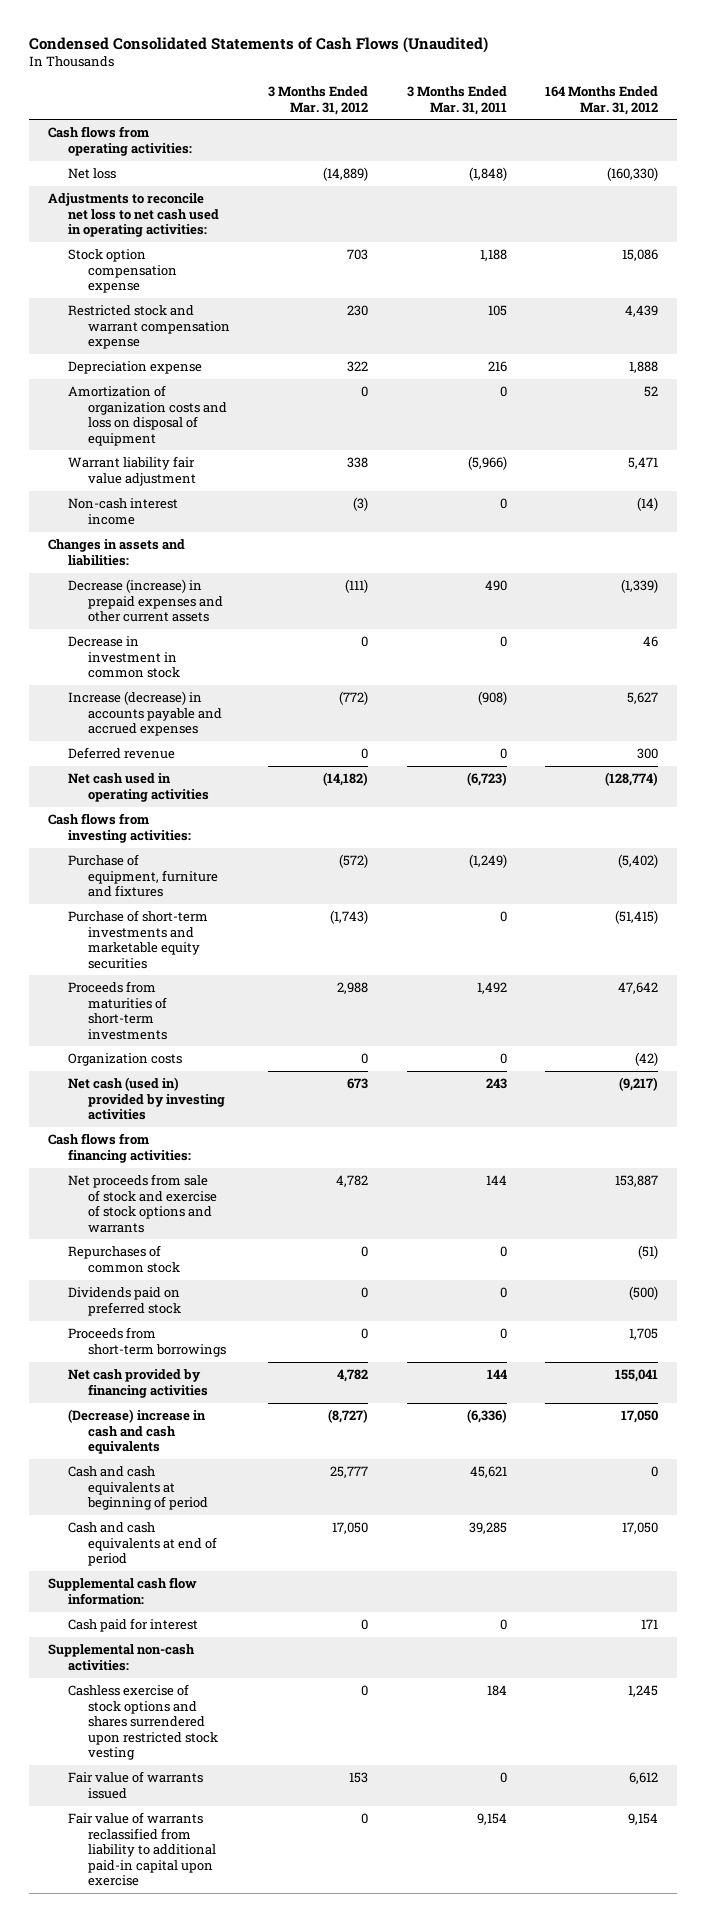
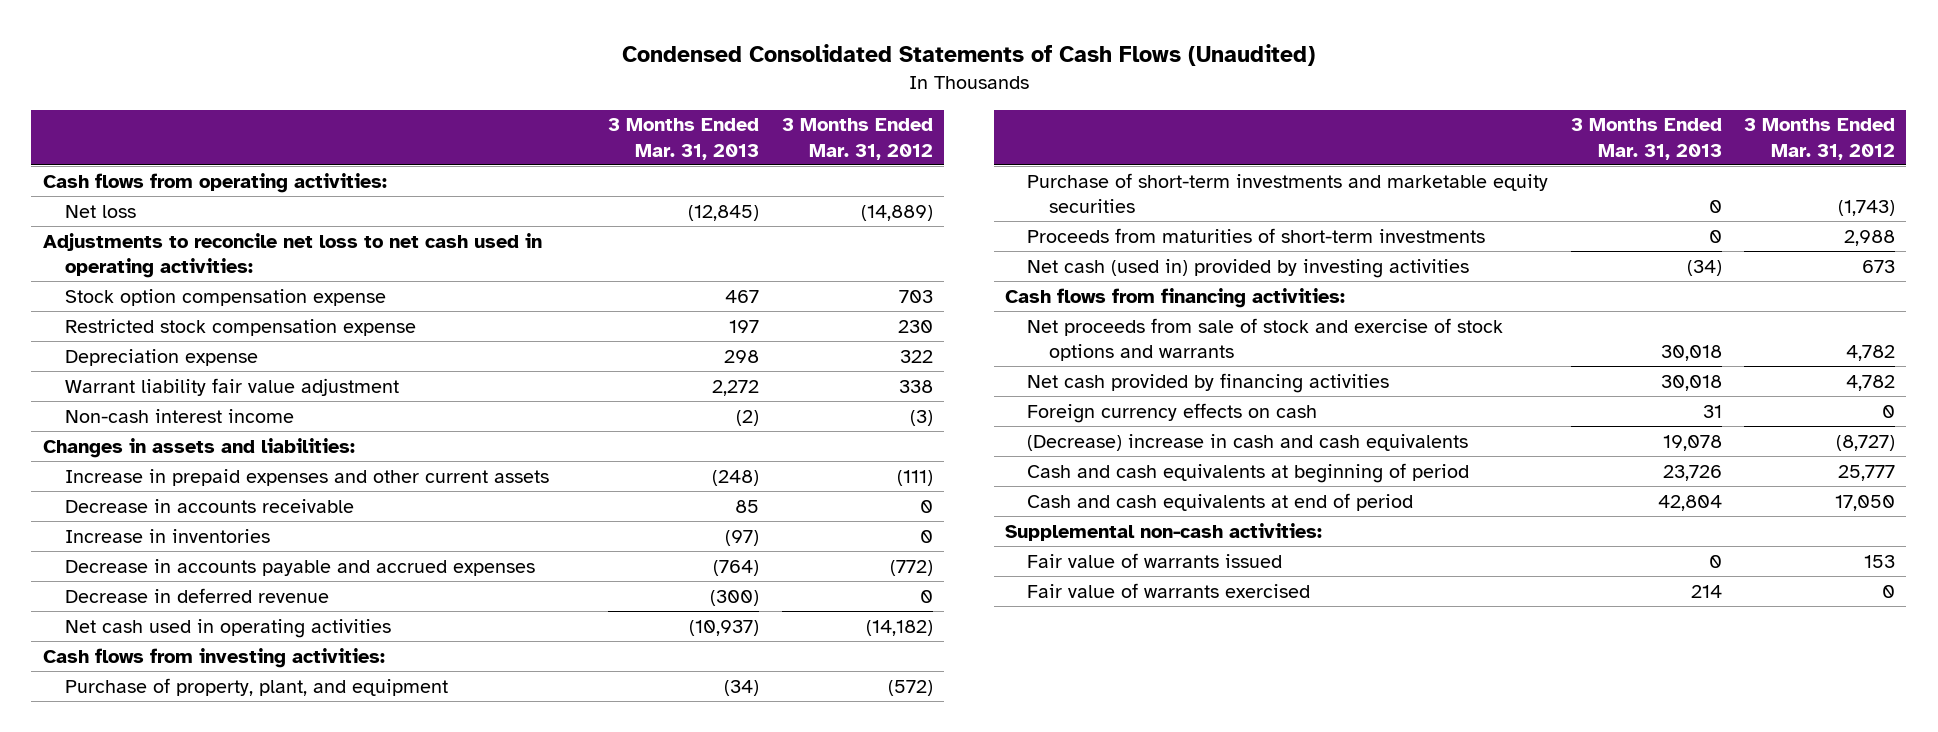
[406,86,507,115] 3 Months Ended Mar. 31, 2011 -> none
[545,86,659,115] 164 Months Ended Mar. 31, 2012 -> none
none -> [608,118,760,160] 3 Months Ended Mar. 31, 2013
[67,305,230,350] Restricted stock and warrant compensation expense -> [64,318,416,336] Restricted stock compensation expense
[67,385,227,446] Amortization of organization costs and loss on disposal of equipment -> none
[67,636,180,679] Decrease in investment in common stock -> none
[67,579,223,623] Decrease (increase) in prepaid expenses and other current assets -> [64,468,549,486] Increase in prepaid expenses and other current assets
none -> [64,498,354,513] Decrease in accounts receivable
none -> [64,528,270,543] Increase in inventories
[67,691,222,737] Increase (decrease) in accounts payable and accrued expenses -> [64,558,535,576] Decrease in accounts payable and accrued expenses
[67,747,175,760] Deferred revenue -> [64,587,329,603] Decrease in deferred revenue
[67,854,218,898] Purchase of equipment, furniture and fixtures -> [64,677,448,696] Purchase of property, plant, and equipment
[67,1053,182,1067] Organization costs -> none
[67,1245,180,1273] Repurchases of common stock -> none
[67,1287,181,1316] Dividends paid on preferred stock -> none
[67,1327,226,1357] Proceeds from short-term borrowings -> none
none -> [1027,402,1318,423] Foreign currency effects on cash
[47,1577,197,1605] Supplemental cash flow information: -> none
[67,1618,198,1633] Cash paid for interest -> none
[67,1684,218,1761] Cashless exercise of stock options and shares surrendered upon restricted stock vesting -> none
[67,1812,216,1887] Fair value of warrants reclassified from liability to additional paid-in capital upon exercise -> [1027,582,1311,598] Fair value of warrants exercised

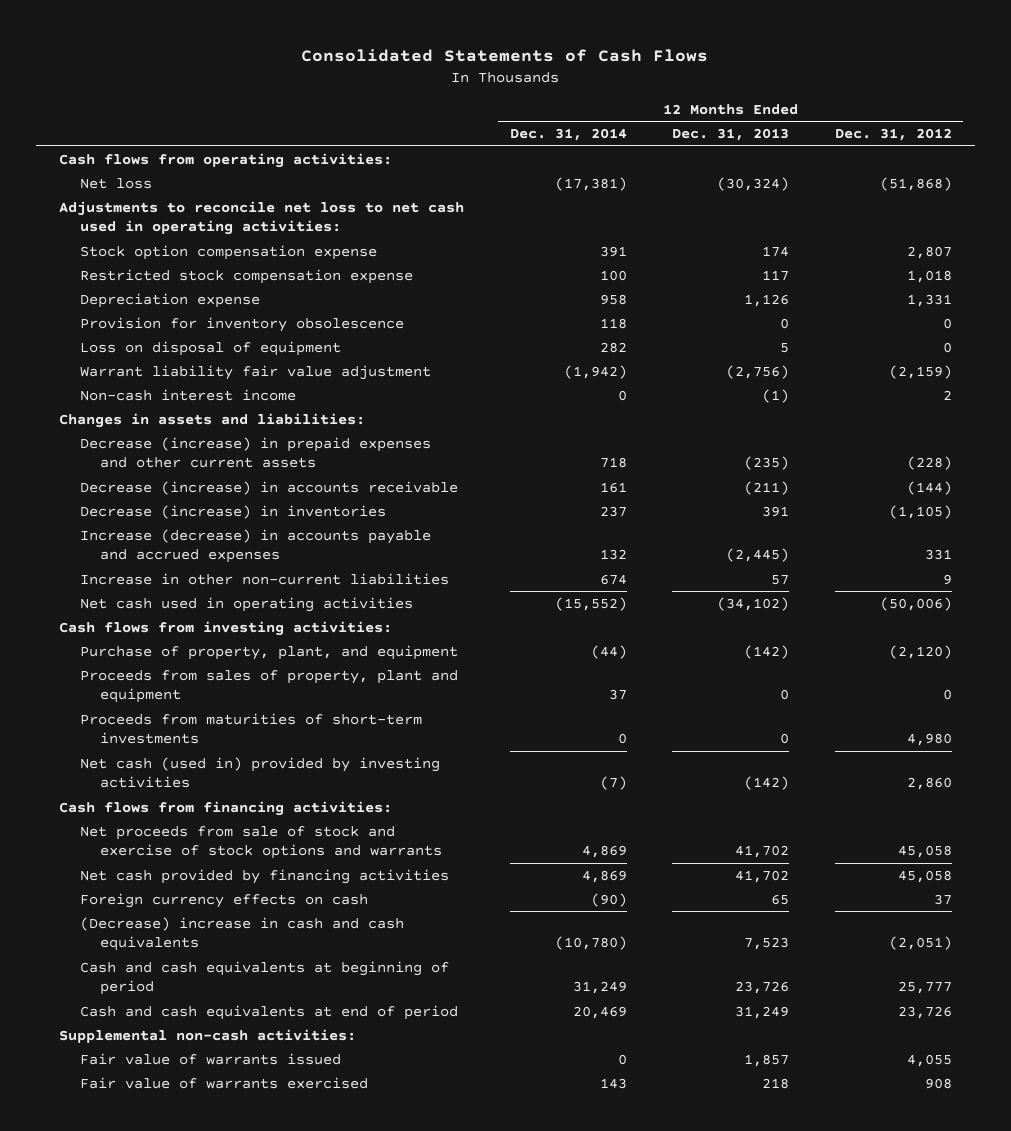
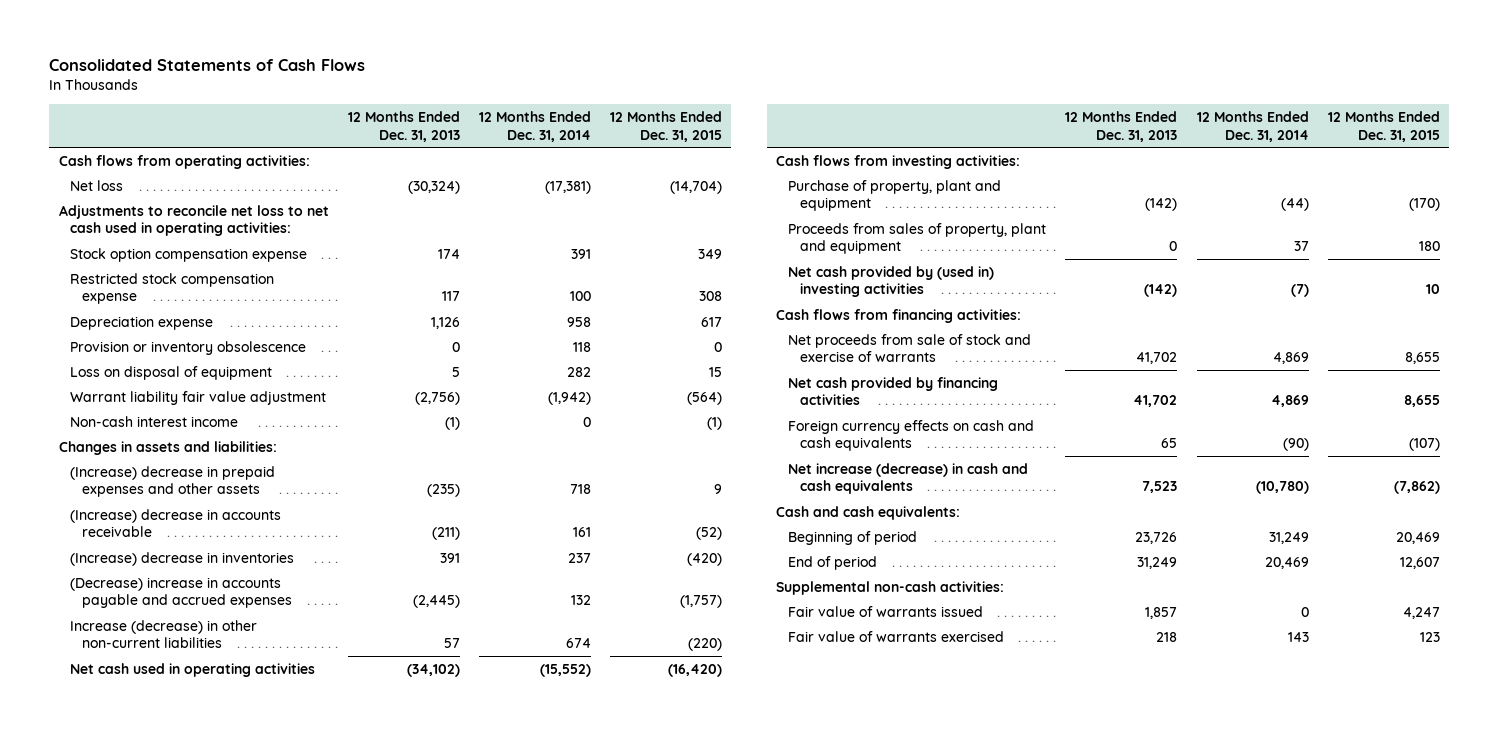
[834,128,952,142] Dec. 31, 2012 -> none
none -> [609,111,722,142] 12 Months Ended Dec. 31, 2015
[79,316,404,332] Provision for inventory obsolescence -> [70,340,307,355] Provision or inventory obsolescence
[79,436,431,469] Decrease (increase) in prepaid expenses and other current assets -> [70,465,276,498] (Increase) decrease in prepaid expenses and other assets
[79,480,458,495] Decrease (increase) in accounts receivable -> [70,508,282,538] (Increase) decrease in accounts receivable
[79,504,386,519] Decrease (increase) in inventories -> [70,551,295,566] (Increase) decrease in inventories
[79,528,431,564] Increase (decrease) in accounts payable and accrued expenses -> [70,576,293,609] (Decrease) increase in accounts payable and accrued expenses
[79,572,449,585] Increase in other non-current liabilities -> [70,619,258,649] Increase (decrease) in other non-current liabilities
[79,644,458,660] Purchase of property, plant, and equipment -> [788,179,1002,212] Purchase of property, plant and equipment
[79,712,422,745] Proceeds from maturities of short-term investments -> none
[79,756,440,789] Net cash (used in) provided by investing activities -> [788,265,995,298] Net cash provided by (used in) investing activities
[79,825,443,860] Net proceeds from sale of stock and exercise of stock options and warrants -> [788,333,1032,363] Net proceeds from sale of stock and exercise of warrants
[79,892,368,908] Foreign currency effects on cash -> [788,419,1035,452] Foreign currency effects on cash and cash equivalents
[79,916,404,952] (Decrease) increase in cash and cash equivalents -> [788,462,1029,495] Net increase (decrease) in cash and cash equivalents
none -> [776,505,961,520] Cash and cash equivalents:
[79,960,449,996] Cash and cash equivalents at beginning of period -> [788,530,918,545] Beginning of period
[79,1004,458,1020] Cash and cash equivalents at end of period -> [788,555,878,570] End of period

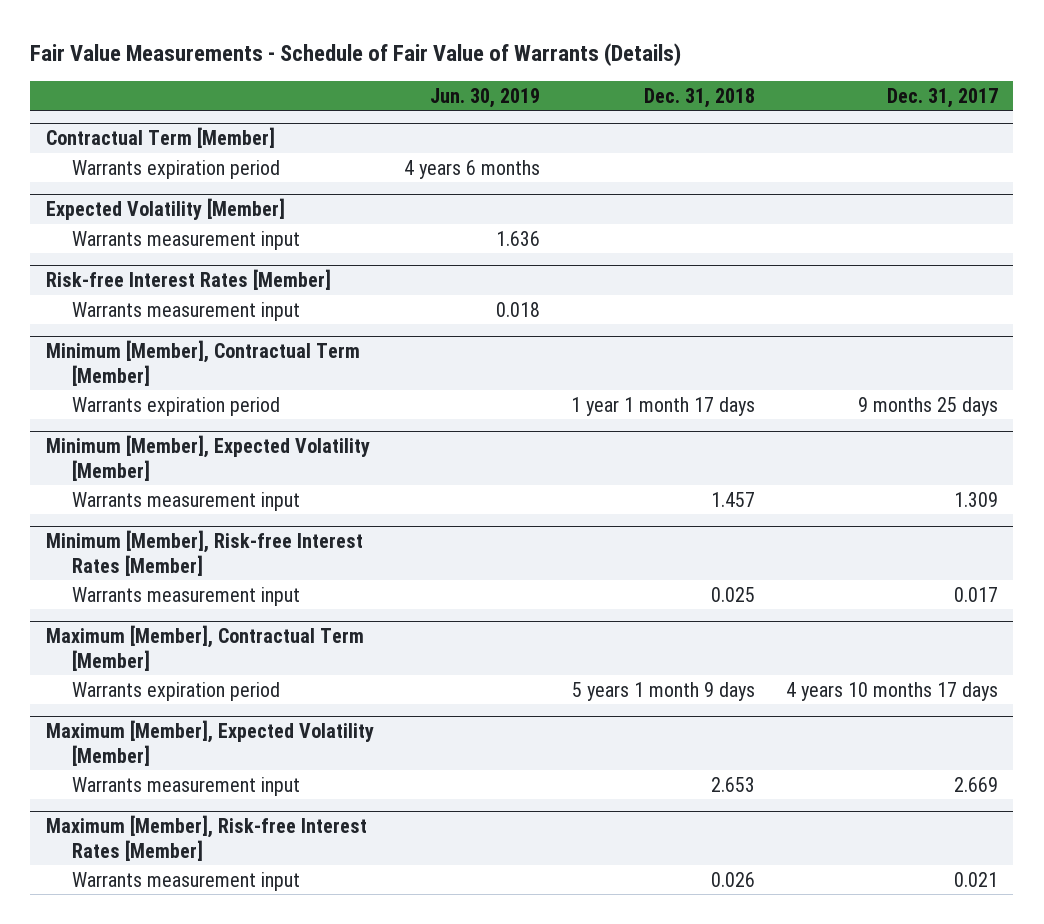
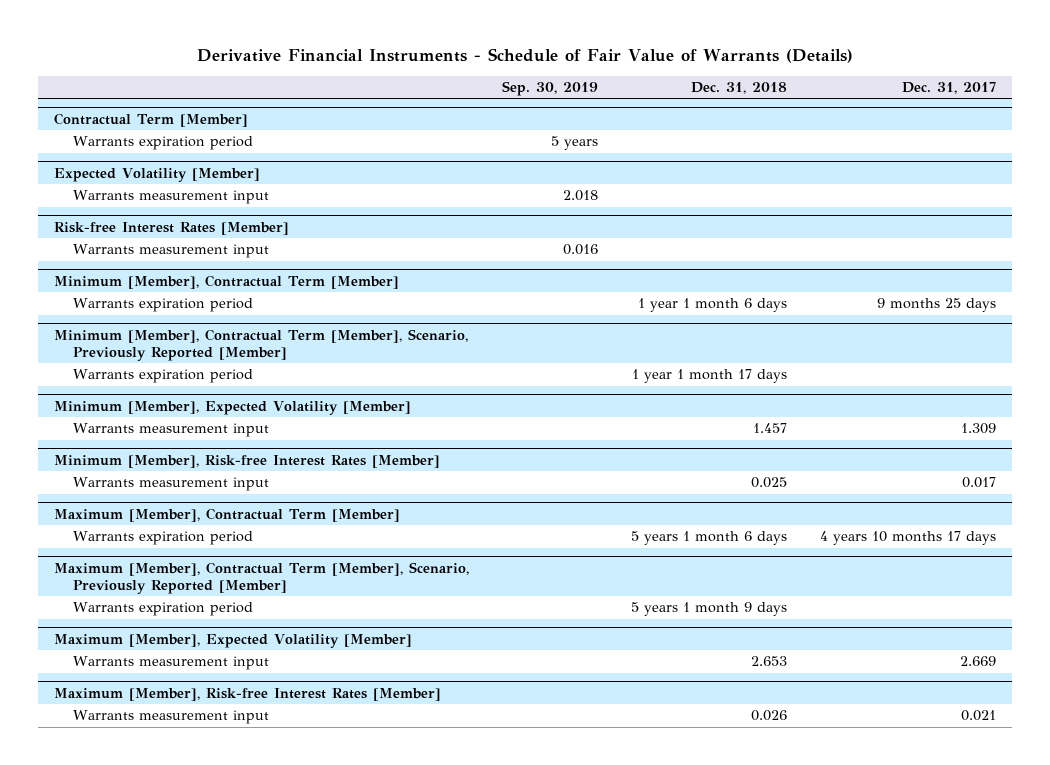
[30,42,682,66] Fair Value Measurements - Schedule of Fair Value of Warrants (Details) -> [197,47,854,63] Derivative Financial Instruments - Schedule of Fair Value of Warrants (Details)
[430,87,541,108] Jun. 30, 2019 -> none
none -> [502,80,599,96] Sep. 30, 2019
[571,396,756,416] 1 year 1 month 17 days -> [637,298,787,313] 1 year 1 month 6 days
none -> [54,328,469,362] Minimum [Member], Contractual Term [Member], Scenario, Previously Reported [Member]
none -> [72,369,253,384] Warrants expiration period
[572,681,756,701] 5 years 1 month 9 days -> [630,531,787,546] 5 years 1 month 6 days
none -> [54,561,470,595] Maximum [Member], Contractual Term [Member], Scenario, Previously Reported [Member]
none -> [72,602,253,617] Warrants expiration period

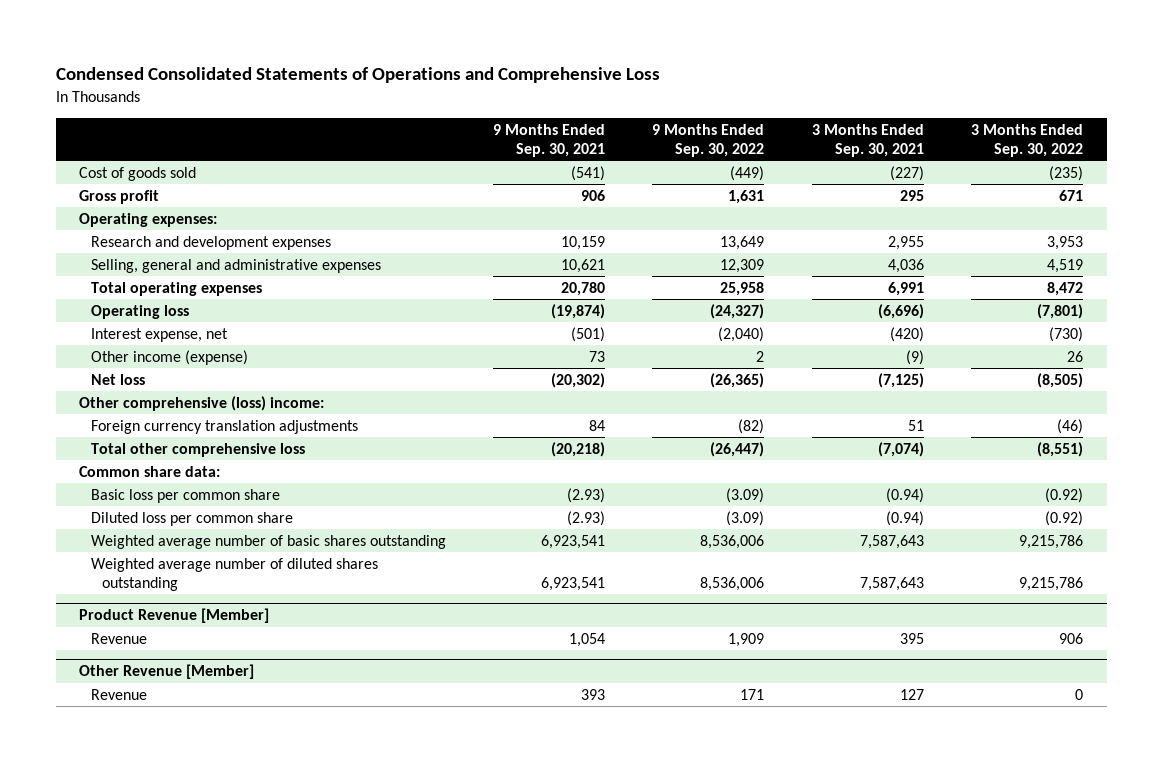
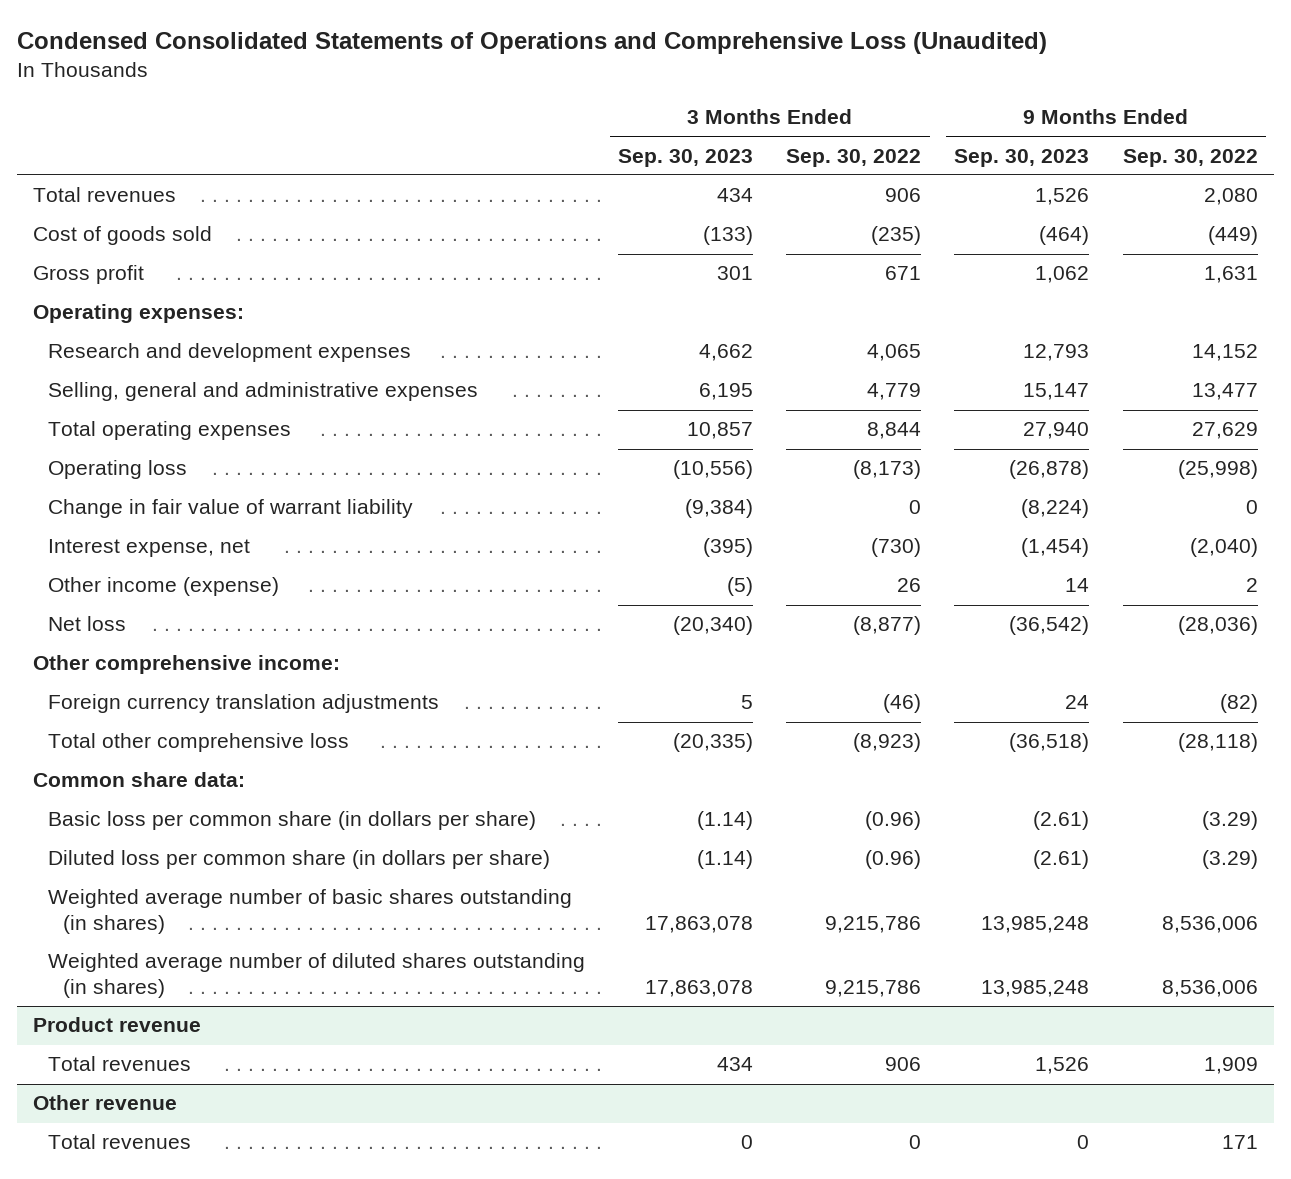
[55,67,660,84] Condensed Consolidated Statements of Operations and Comprehensive Loss -> [16,31,1047,54] Condensed Consolidated Statements of Operations and Comprehensive Loss (Unaudited)
[493,123,606,157] 9 Months Ended Sep. 30, 2021 -> none
[811,123,924,157] 3 Months Ended Sep. 30, 2021 -> none
none -> [618,148,754,167] Sep. 30, 2023
none -> [954,148,1090,167] Sep. 30, 2023
none -> [33,187,177,203] Total revenues
[720,235,765,250] 13,649 -> [1191,344,1258,362] 14,152
[1047,235,1084,250] 3,953 -> [867,344,922,362] 4,065
[720,258,765,273] 12,309 -> [1191,383,1258,401] 13,477
[1047,258,1084,273] 4,519 -> [867,383,922,401] 4,779
[720,281,765,296] 25,958 -> [1191,422,1258,440] 27,629
[1047,281,1084,296] 8,472 -> [867,422,922,440] 8,844
[710,303,765,319] (24,327) -> [1177,460,1258,480] (25,998)
[1037,303,1084,319] (7,801) -> [853,460,922,480] (8,173)
none -> [48,499,414,519] Change in fair value of warrant liability
[710,372,765,388] (26,365) -> [1177,616,1258,636] (28,036)
[1037,372,1084,388] (8,505) -> [853,616,922,636] (8,877)
[79,395,325,411] Other comprehensive (loss) income: -> [33,655,341,675] Other comprehensive income:
[710,441,765,457] (26,447) -> [1177,733,1258,753] (28,118)
[1037,441,1084,457] (8,551) -> [853,733,922,753] (8,923)
[90,488,280,503] Basic loss per common share -> [48,811,537,831] Basic loss per common share (in dollars per share)
[726,487,765,503] (3.09) -> [1201,811,1258,831] (3.29)
[1045,487,1084,503] (0.92) -> [865,811,922,831] (0.96)
[90,511,293,526] Diluted loss per common share -> [48,850,551,870] Diluted loss per common share (in dollars per share)
[726,510,765,526] (3.09) -> [1201,850,1258,870] (3.29)
[1045,510,1084,526] (0.92) -> [865,850,922,870] (0.96)
[90,534,446,549] Weighted average number of basic shares outstanding -> [48,889,573,934] Weighted average number of basic shares outstanding (in shares)
[90,557,378,591] Weighted average number of diluted shares outstanding -> [48,953,586,998] Weighted average number of diluted shares outstanding (in shares)
[79,608,270,624] Product Revenue [Member] -> [33,1017,202,1033] Product revenue
[90,632,147,644] Revenue -> [48,1056,192,1072] Total revenues
[79,664,255,680] Other Revenue [Member] -> [33,1095,178,1111] Other revenue
[90,688,147,700] Revenue -> [48,1134,192,1150] Total revenues

